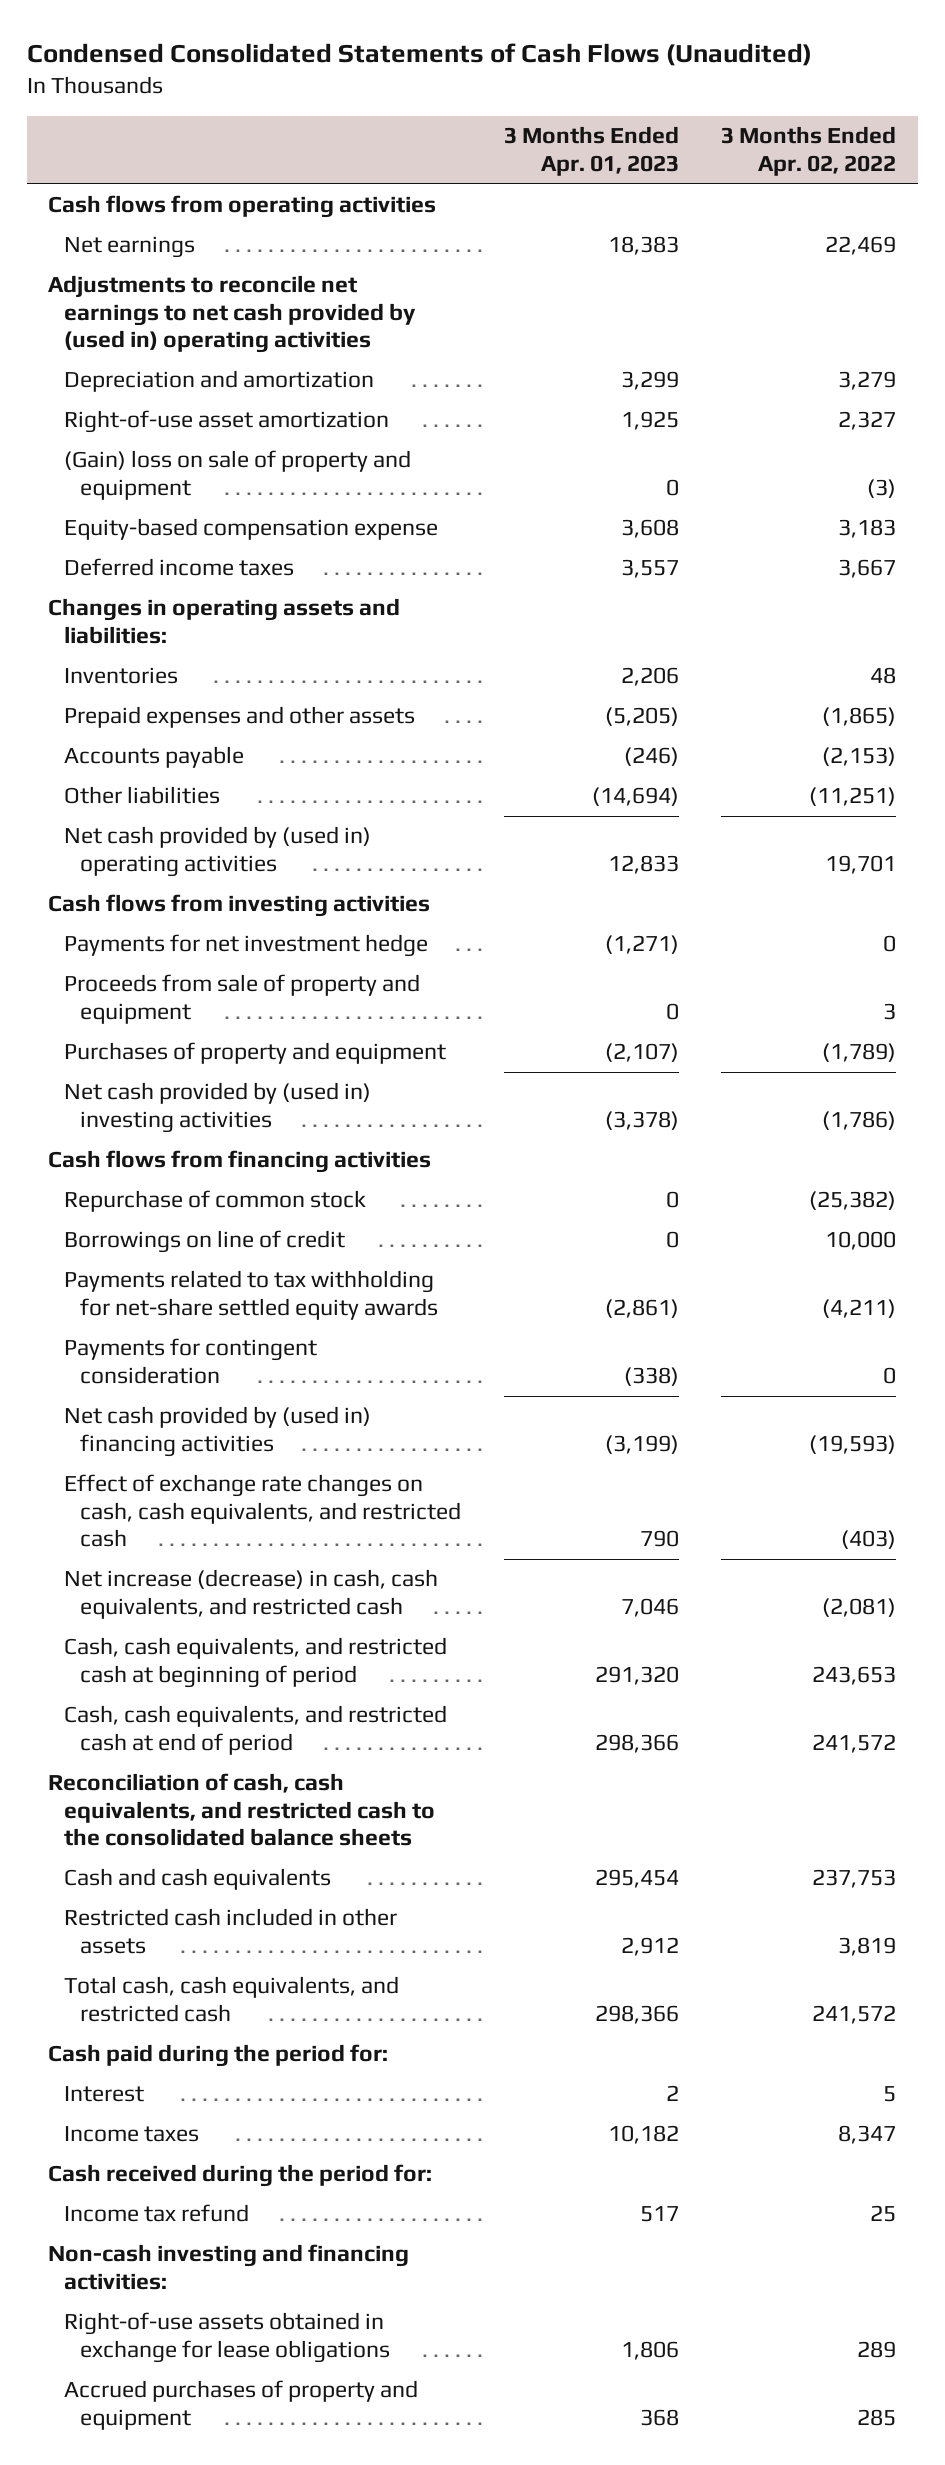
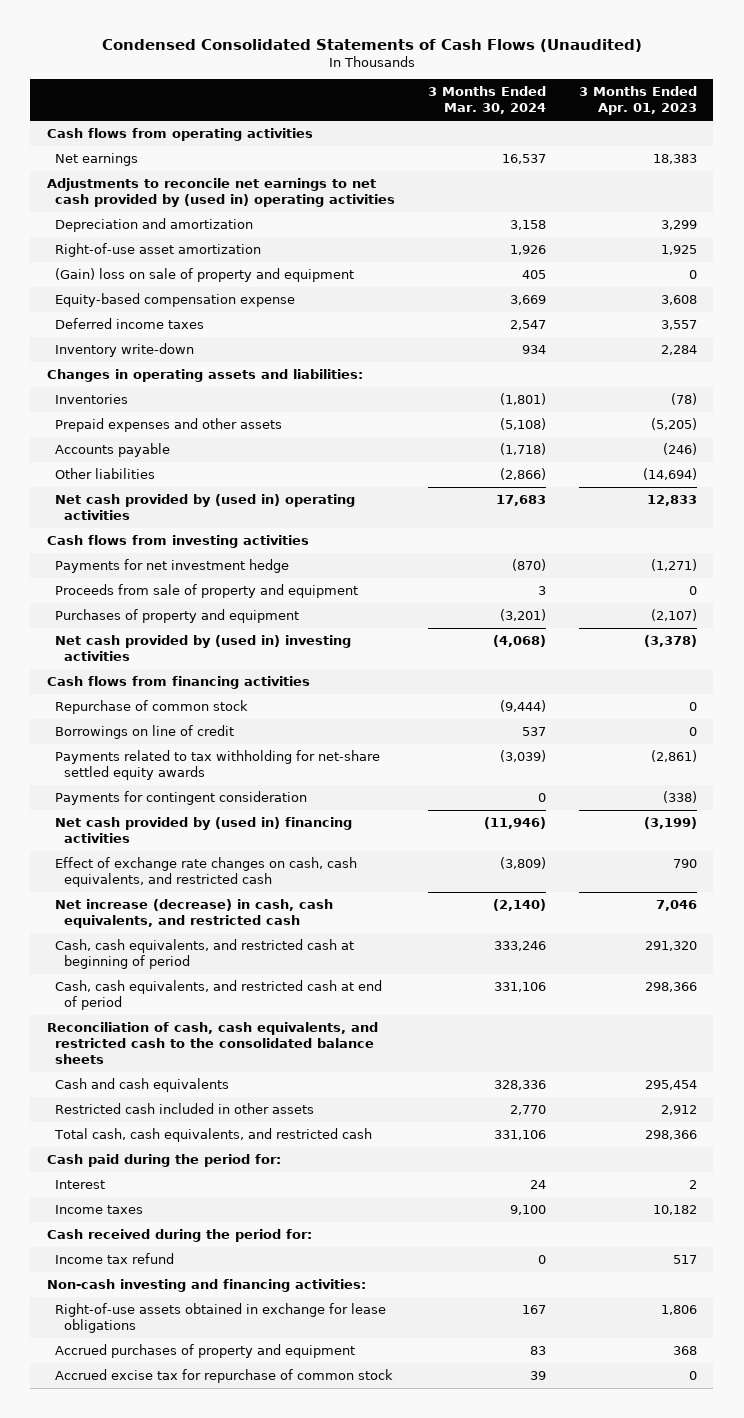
[721,126,897,176] 3 Months Ended Apr. 02, 2022 -> none
none -> [428,86,547,115] 3 Months Ended Mar. 30, 2024
none -> [55,343,195,358] Inventory write-down
[620,667,679,687] 2,206 -> [671,393,698,406] (78)
none -> [55,1369,394,1384] Accrued excise tax for repurchase of common stock

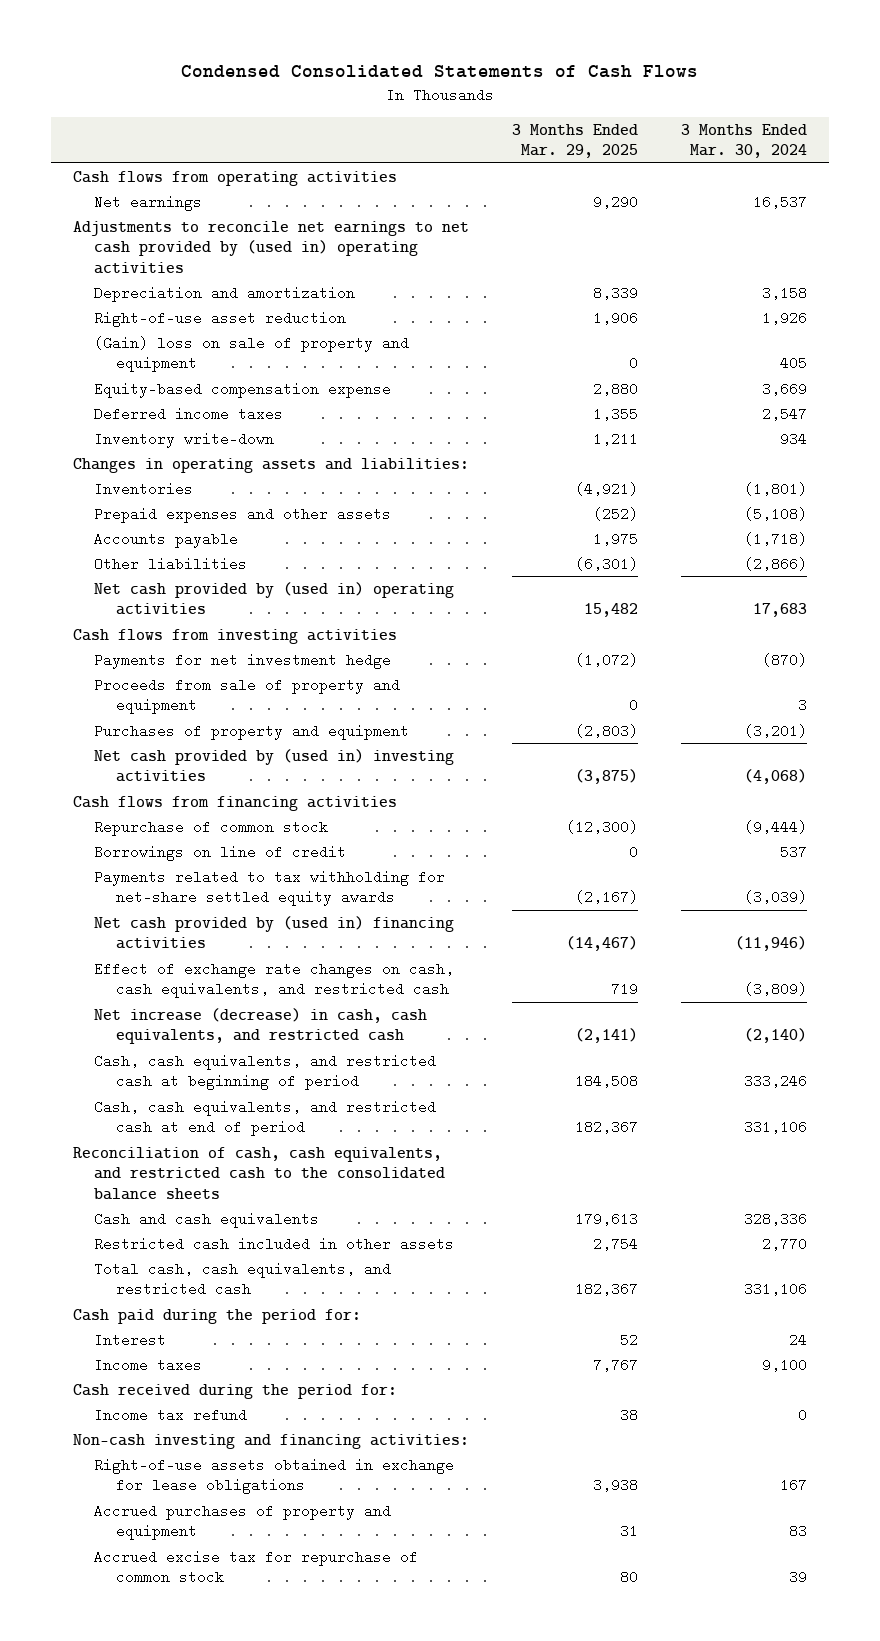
[101,38,642,52] Condensed Consolidated Statements of Cash Flows (Unaudited) -> [180,65,698,79] Condensed Consolidated Statements of Cash Flows
[579,86,698,116] 3 Months Ended Apr. 01, 2023 -> none
none -> [511,123,638,159] 3 Months Ended Mar. 29, 2025
[55,243,262,258] Right-of-use asset amortization -> [94,310,347,327] Right-of-use asset reduction
[55,791,308,806] Payments for contingent consideration -> none

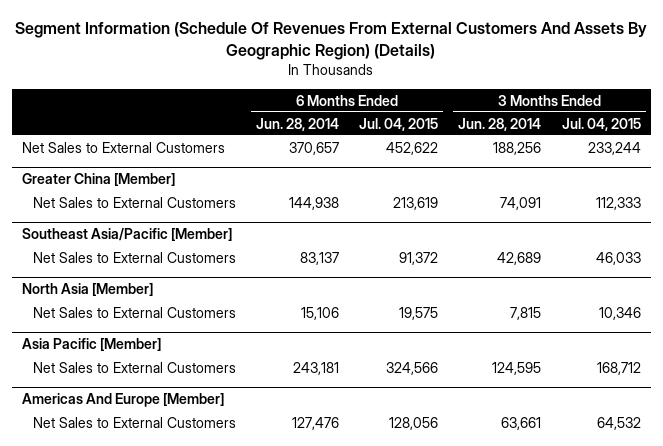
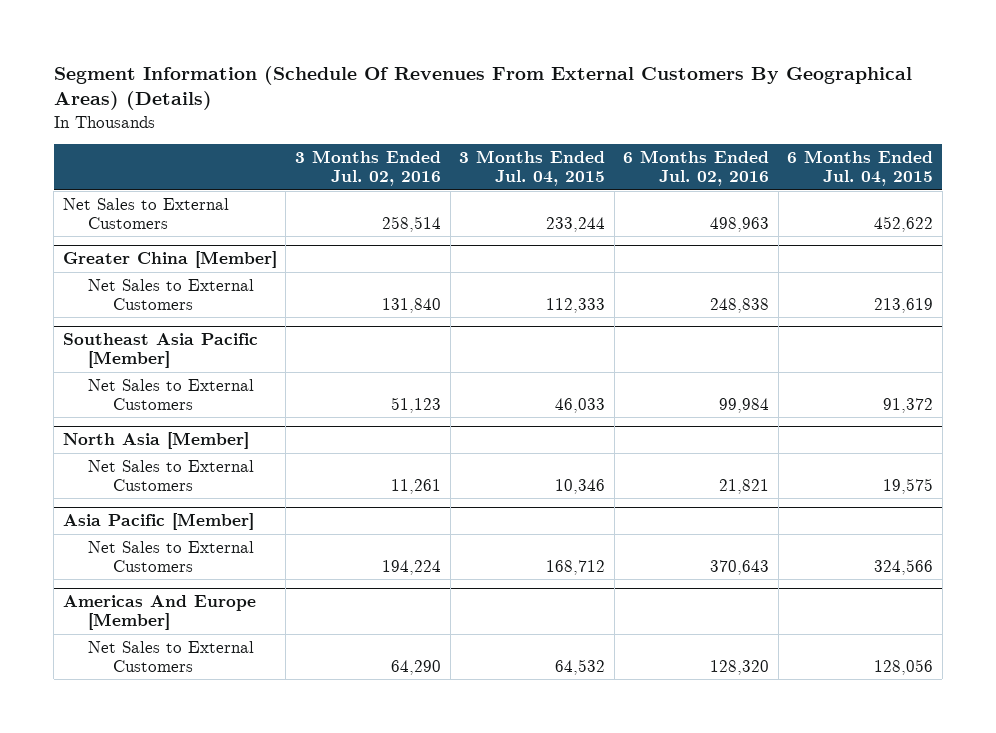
[15,22,648,60] Segment Information (Schedule Of Revenues From External Customers And Assets By Geographic Region) (Details) -> [53,65,912,111] Segment Information (Schedule Of Revenues From External Customers By Geographical Areas) (Details)
[256,117,340,131] Jun. 28, 2014 -> none
[458,117,542,131] Jun. 28, 2014 -> none
none -> [295,150,442,187] 3 Months Ended Jul. 02, 2016
none -> [623,150,770,187] 6 Months Ended Jul. 02, 2016
[22,228,233,242] Southeast Asia/Pacific [Member] -> [62,333,258,369] Southeast Asia Pacific [Member]

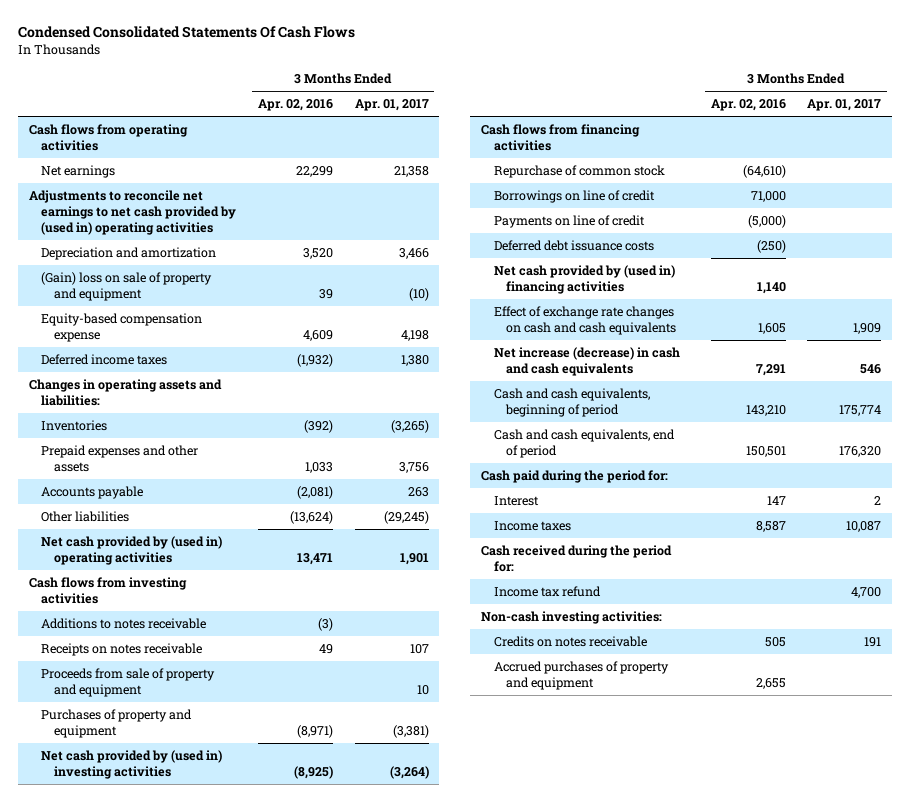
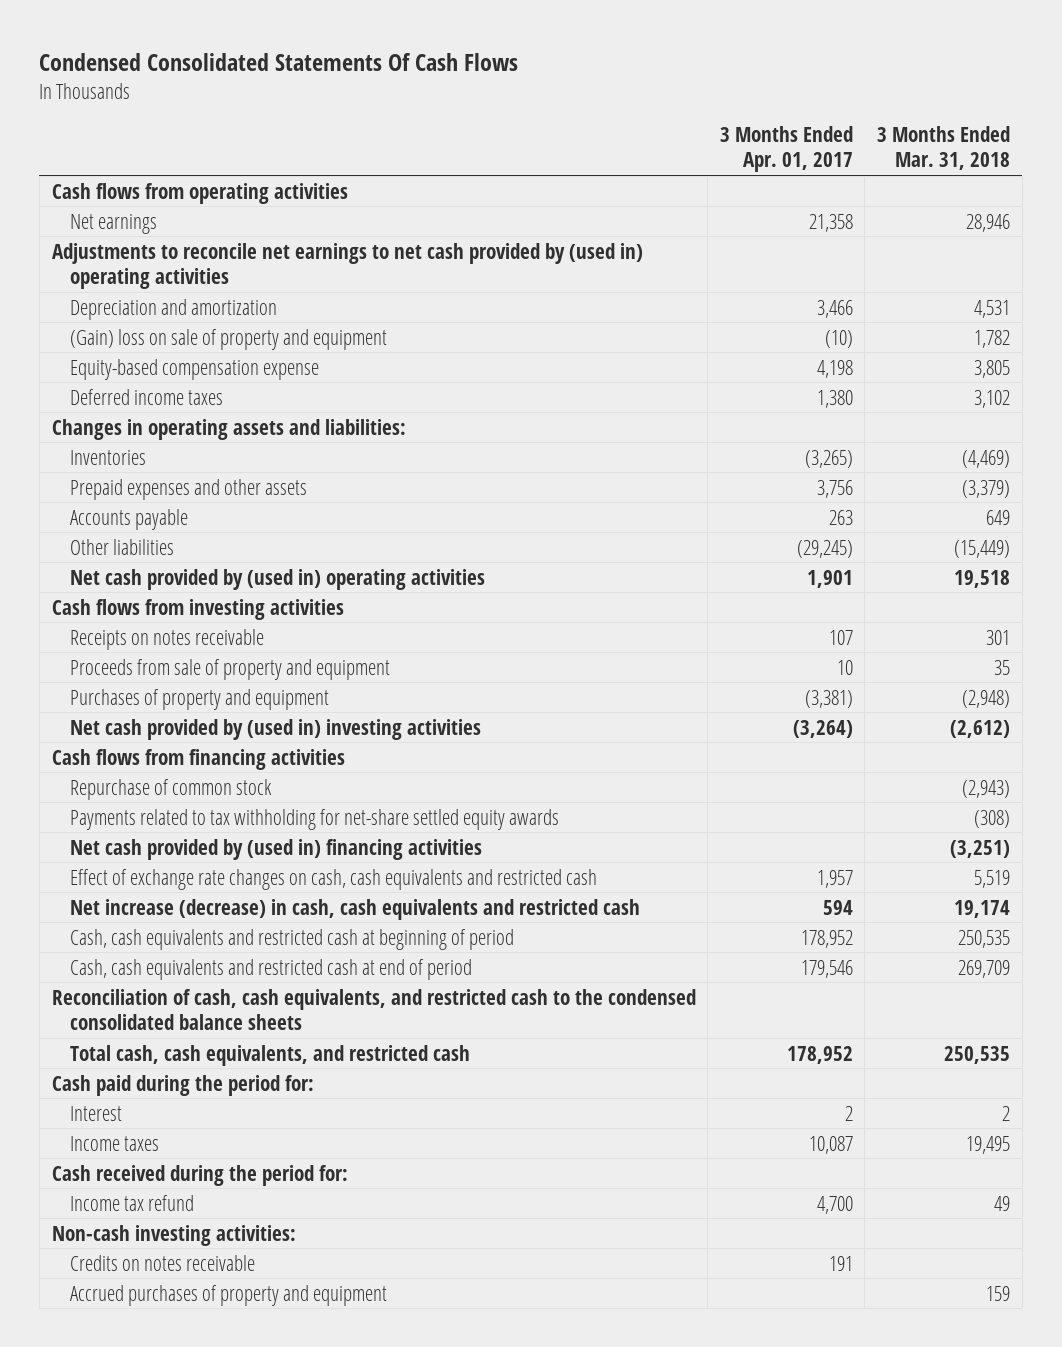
[257,99,333,112] Apr. 02, 2016 -> none
none -> [877,126,1011,171] 3 Months Ended Mar. 31, 2018
[41,618,207,630] Additions to notes receivable -> none
[493,190,655,204] Borrowings on line of credit -> none
[493,215,645,229] Payments on line of credit -> none
[493,240,654,252] Deferred debt issuance costs -> none
none -> [69,808,559,830] Payments related to tax withholding for net-share settled equity awards
[493,306,677,335] Effect of exchange rate changes on cash and cash equivalents -> [69,868,597,890] Effect of exchange rate changes on cash, cash equivalents and restricted cash
[853,322,882,334] 1,909 -> [816,869,853,888] 1,957
[493,347,680,376] Net increase (decrease) in cash and cash equivalents -> [69,898,640,920] Net increase (decrease) in cash, cash equivalents and restricted cash
[860,363,882,374] 546 -> [822,899,853,915] 594
[493,388,650,417] Cash and cash equivalents, beginning of period -> [69,928,514,950] Cash, cash equivalents and restricted cash at beginning of period
[839,404,882,416] 175,774 -> [800,929,853,948] 178,952
[493,429,675,458] Cash and cash equivalents, end of period -> [69,958,472,980] Cash, cash equivalents and restricted cash at end of period
[839,445,882,457] 176,320 -> [800,959,853,978] 179,546
none -> [51,988,696,1030] Reconciliation of cash, cash equivalents, and restricted cash to the condensed consolidated balance sheets
none -> [69,1044,470,1066] Total cash, cash equivalents, and restricted cash

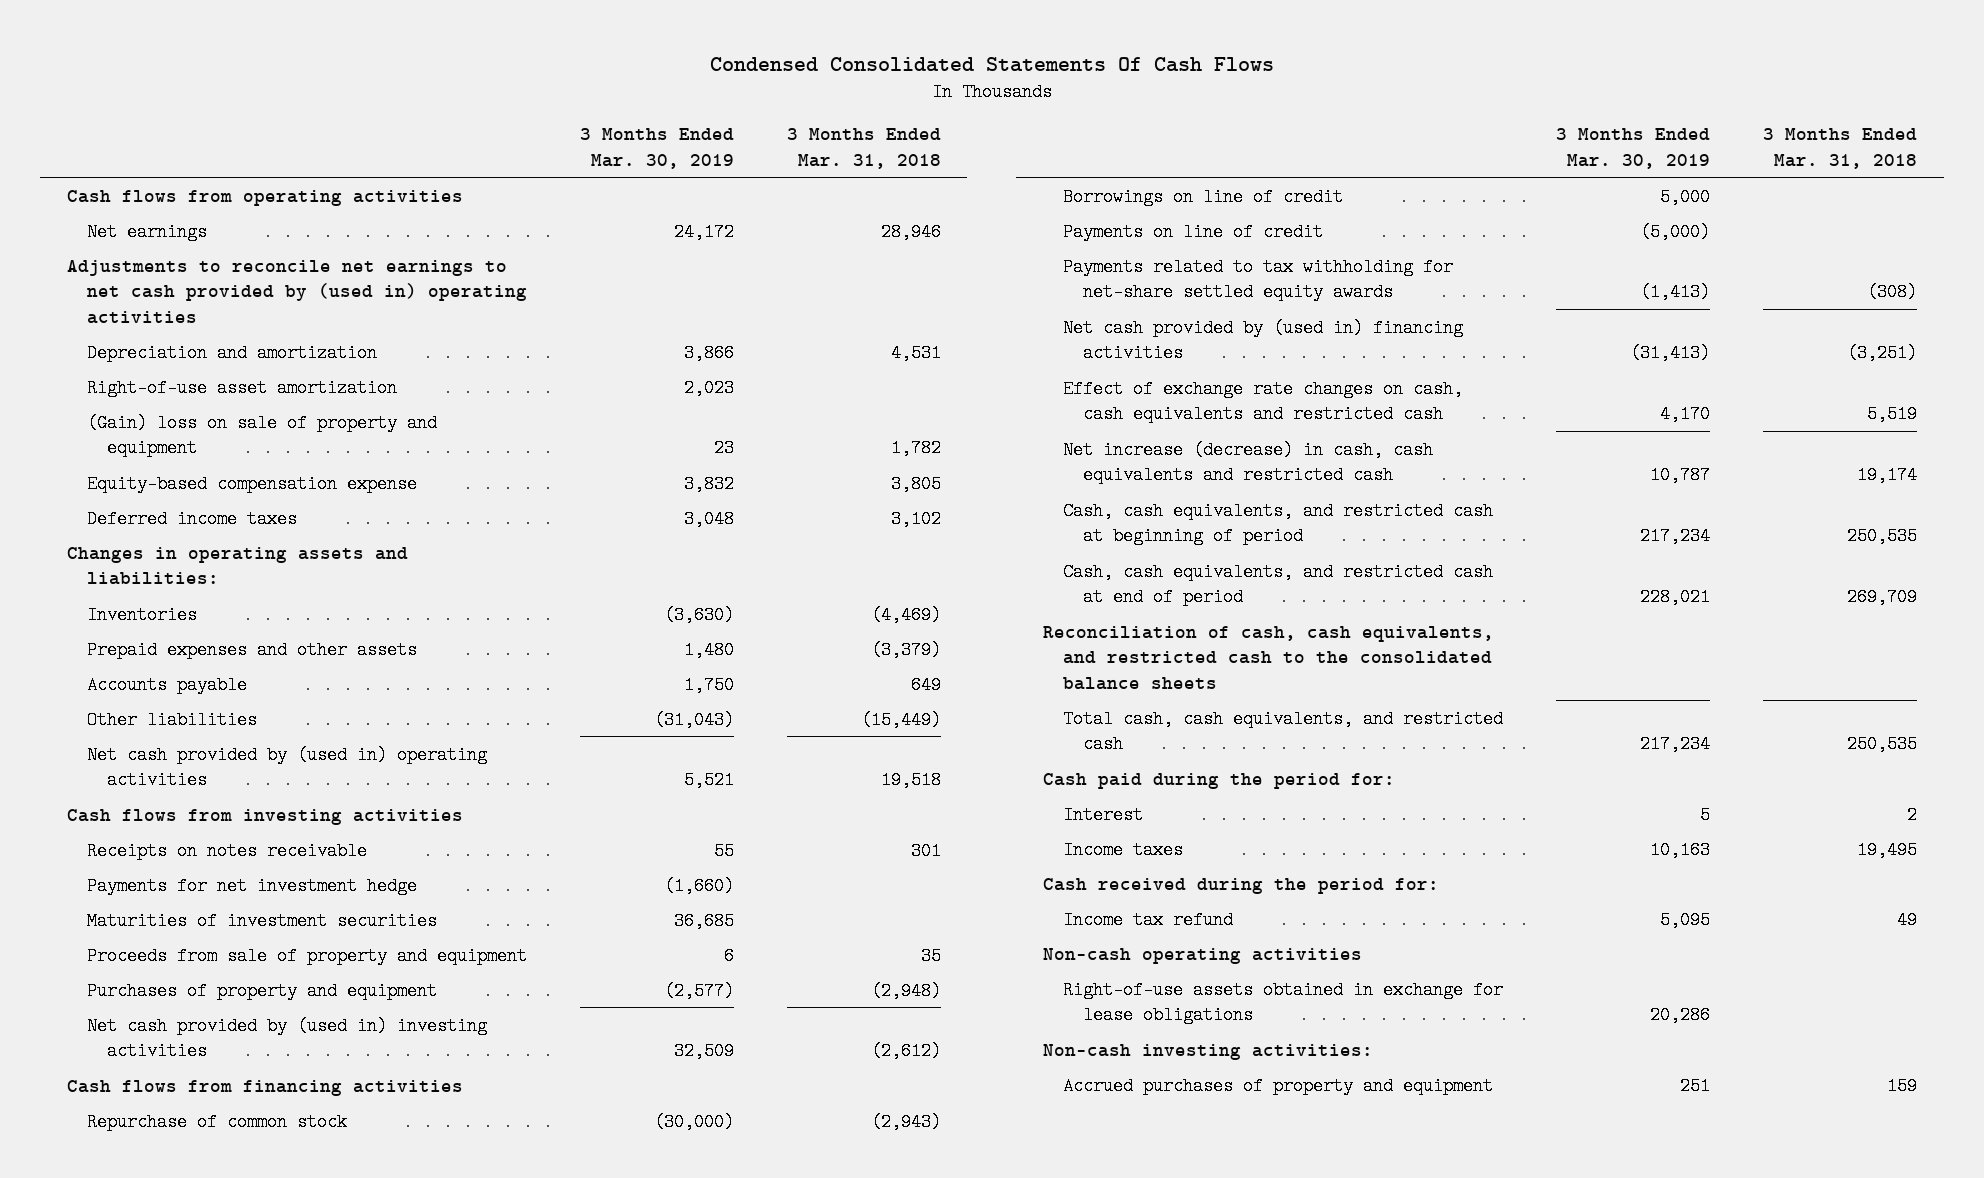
[719,126,853,173] 3 Months Ended Apr. 01, 2017 -> none
none -> [579,128,734,169] 3 Months Ended Mar. 30, 2019
none -> [86,378,397,397] Right-of-use asset amortization
none -> [86,876,417,895] Payments for net investment hedge
none -> [86,911,437,930] Maturities of investment securities
none -> [1062,187,1343,206] Borrowings on line of credit
none -> [1062,222,1323,241] Payments on line of credit
[69,928,514,950] Cash, cash equivalents and restricted cash at beginning of period -> [1062,501,1493,546] Cash, cash equivalents, and restricted cash at beginning of period
[69,958,472,980] Cash, cash equivalents and restricted cash at end of period -> [1062,562,1493,607] Cash, cash equivalents, and restricted cash at end of period
[51,988,696,1030] Reconciliation of cash, cash equivalents, and restricted cash to the condensed consolidated balance sheets -> [1043,625,1495,690] Reconciliation of cash, cash equivalents, and restricted cash to the consolidated balance sheets
none -> [1043,947,1363,964] Non-cash operating activities
none -> [1062,980,1503,1025] Right-of-use assets obtained in exchange for lease obligations
[69,1254,255,1271] Credits on notes receivable -> none

